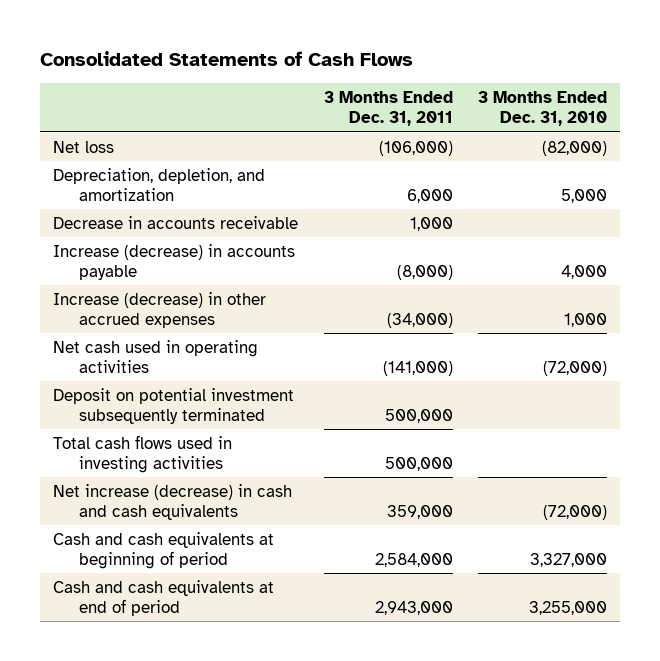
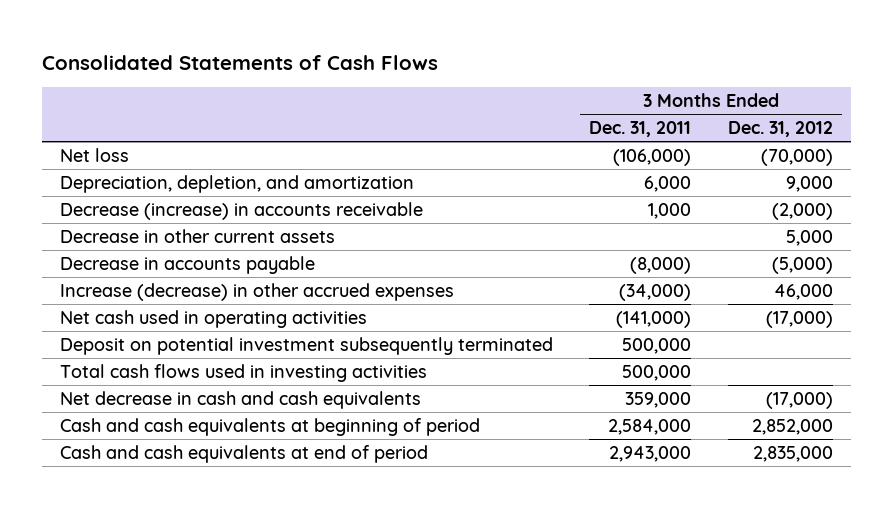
[478,91,608,127] 3 Months Ended Dec. 31, 2010 -> none
none -> [727,121,833,138] Dec. 31, 2012
[52,215,298,229] Decrease in accounts receivable -> [60,201,424,220] Decrease (increase) in accounts receivable
none -> [60,228,336,243] Decrease in other current assets
[52,243,295,280] Increase (decrease) in accounts payable -> [60,255,316,274] Decrease in accounts payable
[52,483,292,520] Net increase (decrease) in cash and cash equivalents -> [60,390,422,409] Net decrease in cash and cash equivalents

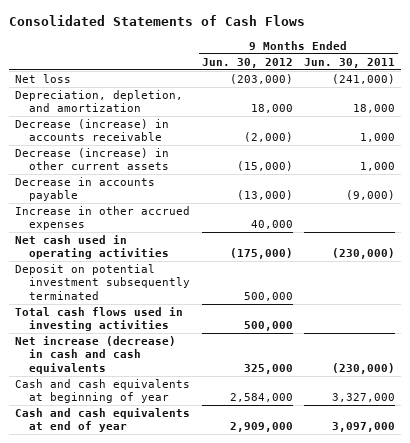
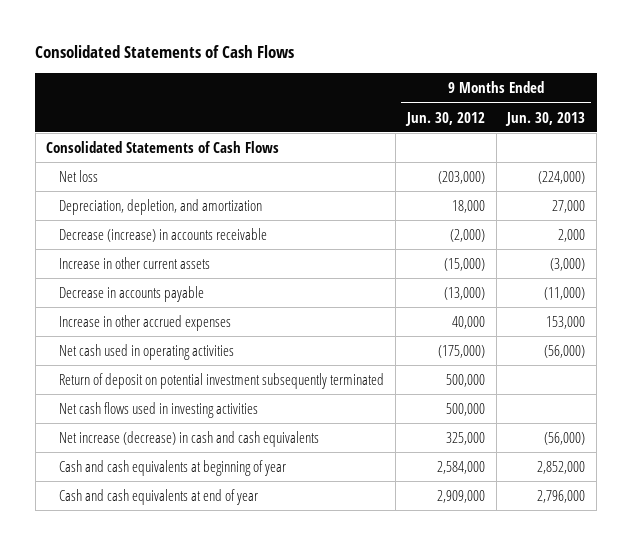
[303,57,395,68] Jun. 30, 2011 -> none
none -> [505,111,586,126] Jun. 30, 2013
none -> [46,140,280,153] Consolidated Statements of Cash Flows
[14,148,170,171] Decrease (increase) in other current assets -> [59,256,211,269] Increase in other current assets
[14,264,191,300] Deposit on potential investment subsequently terminated -> [59,372,385,389] Return of deposit on potential investment subsequently terminated
[14,307,183,332] Total cash flows used in investing activities -> [59,401,259,418] Net cash flows used in investing activities

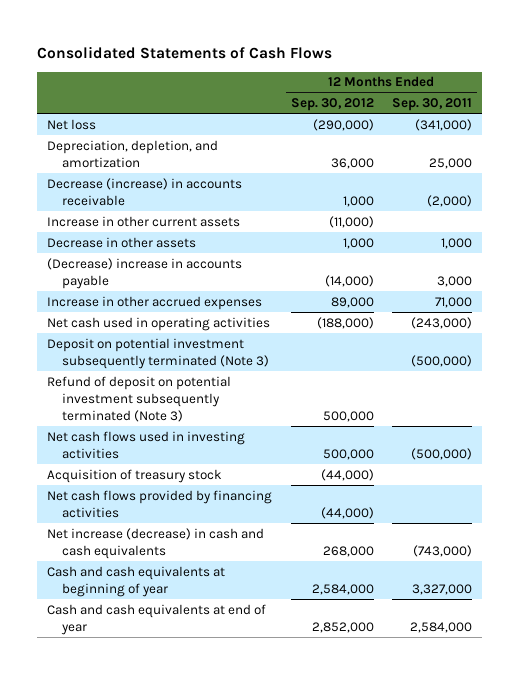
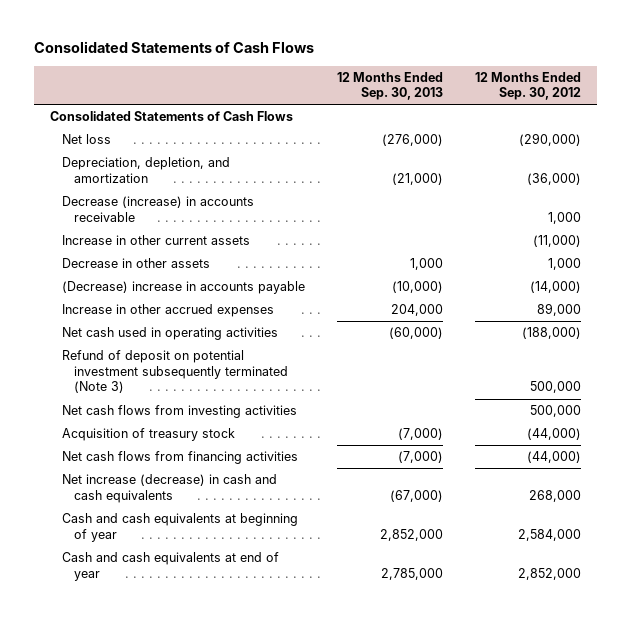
[392,98,473,112] Sep. 30, 2011 -> none
none -> [337,71,444,101] 12 Months Ended Sep. 30, 2013
none -> [49,111,293,122] Consolidated Statements of Cash Flows
[330,157,374,169] 36,000 -> [527,172,582,185] (36,000)
[46,337,270,369] Deposit on potential investment subsequently terminated (Note 3) -> none
[46,430,245,459] Net cash flows used in investing activities -> [62,405,298,419] Net cash flows from investing activities
[46,489,272,518] Net cash flows provided by financing activities -> [62,451,299,465] Net cash flows from financing activities

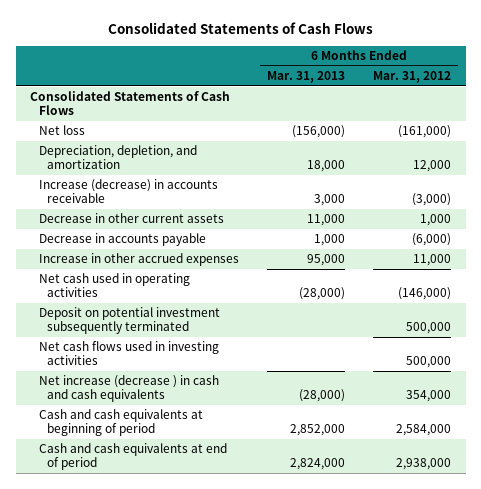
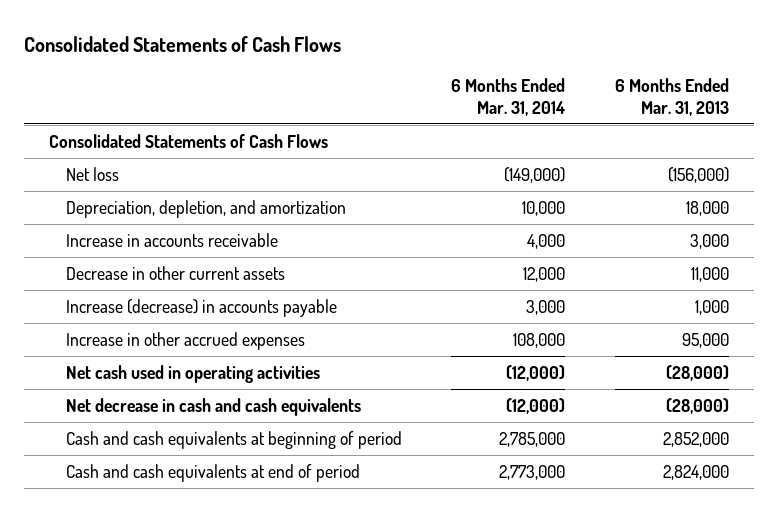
[373,70,452,83] Mar. 31, 2012 -> none
none -> [451,77,566,116] 6 Months Ended Mar. 31, 2014
[38,179,218,203] Increase (decrease) in accounts receivable -> [65,232,278,247] Increase in accounts receivable
[38,233,206,247] Decrease in accounts payable -> [65,298,337,317] Increase (decrease) in accounts payable
[38,307,220,334] Deposit on potential investment subsequently terminated -> none
[38,341,219,365] Net cash flows used in investing activities -> none
[38,375,219,402] Net increase (decrease ) in cash and cash equivalents -> [65,397,361,416] Net decrease in cash and cash equivalents

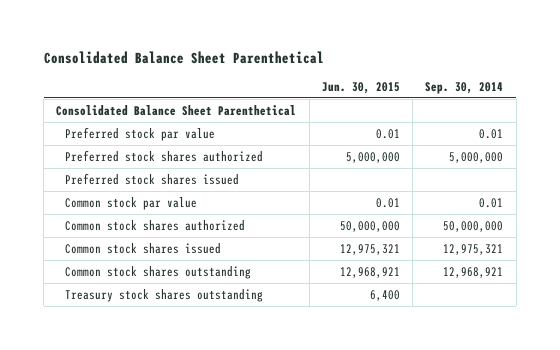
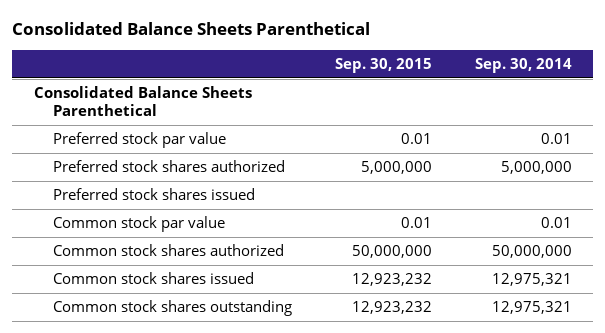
[43,50,324,64] Consolidated Balance Sheet Parenthetical -> [12,21,371,35] Consolidated Balance Sheets Parenthetical
[321,81,400,94] Jun. 30, 2015 -> none
none -> [334,57,432,73] Sep. 30, 2015
[56,104,297,116] Consolidated Balance Sheet Parenthetical -> [33,86,252,116] Consolidated Balance Sheets Parenthetical
[65,288,264,302] Treasury stock shares outstanding -> none
[443,266,504,278] 12,968,921 -> [491,301,572,315] 12,975,321

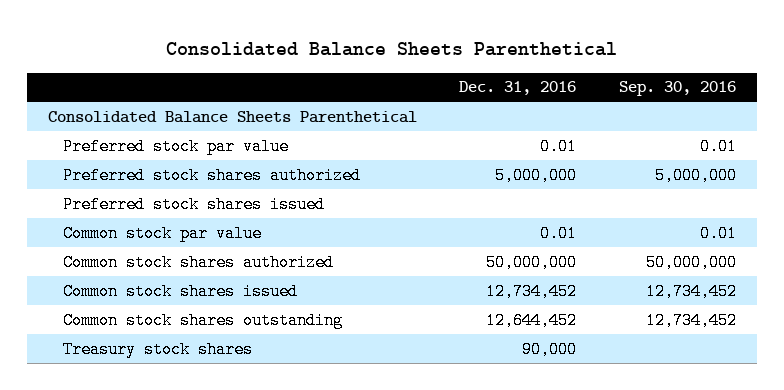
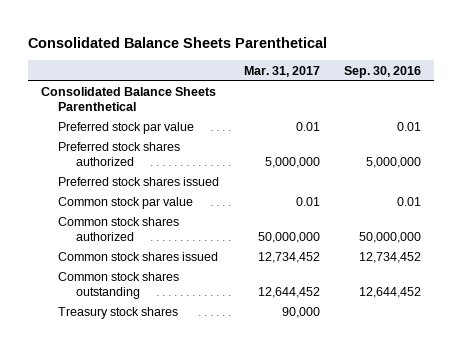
[459,81,577,96] Dec. 31, 2016 -> none
none -> [243,65,320,77] Mar. 31, 2017
[645,311,737,329] 12,734,452 -> [359,287,422,299] 12,644,452

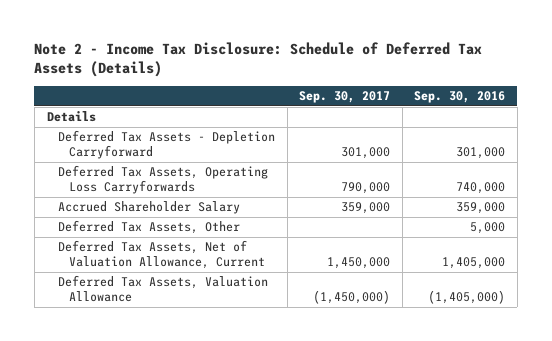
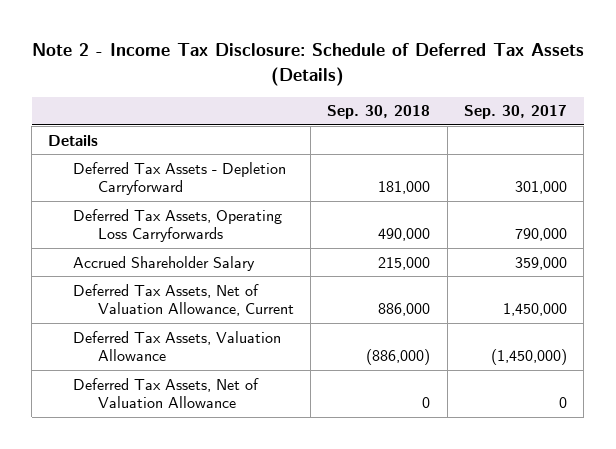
[414,90,506,103] Sep. 30, 2016 -> none
none -> [327,105,431,120] Sep. 30, 2018
[57,220,240,235] Deferred Tax Assets, Other -> none
none -> [73,377,260,409] Deferred Tax Assets, Net of Valuation Allowance

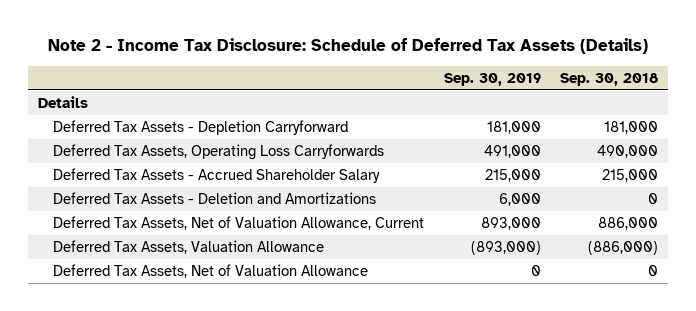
[464,105,568,120] Sep. 30, 2017 -> none
none -> [443,72,541,86] Sep. 30, 2019
[73,255,256,271] Accrued Shareholder Salary -> [52,168,380,184] Deferred Tax Assets - Accrued Shareholder Salary
none -> [52,192,376,205] Deferred Tax Assets - Deletion and Amortizations

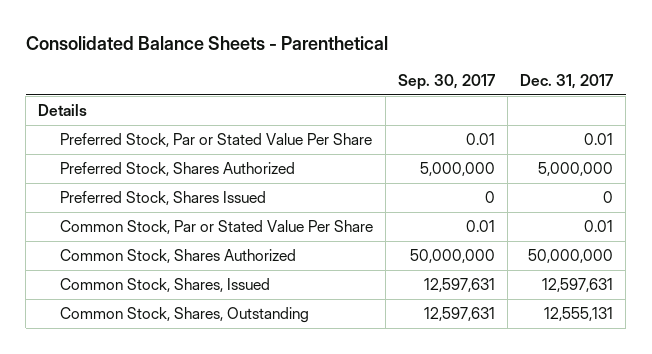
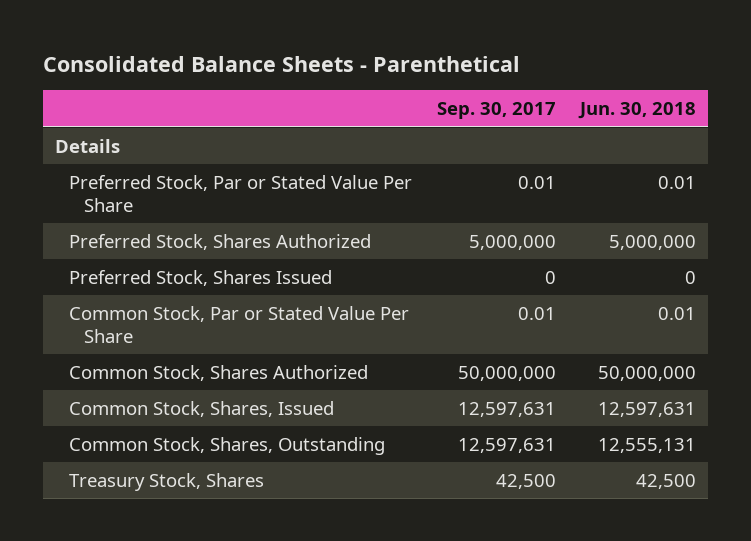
[520,73,614,89] Dec. 31, 2017 -> none
none -> [578,102,697,120] Jun. 30, 2018
none -> [69,472,265,491] Treasury Stock, Shares

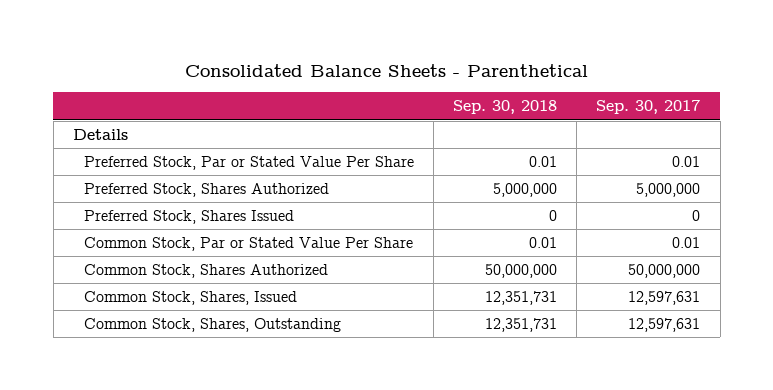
[578,102,697,120] Jun. 30, 2018 -> none
none -> [453,100,558,115] Sep. 30, 2018
[69,472,265,491] Treasury Stock, Shares -> none

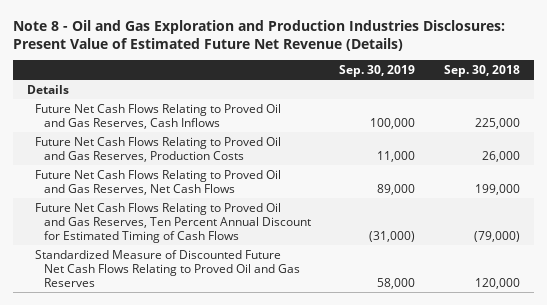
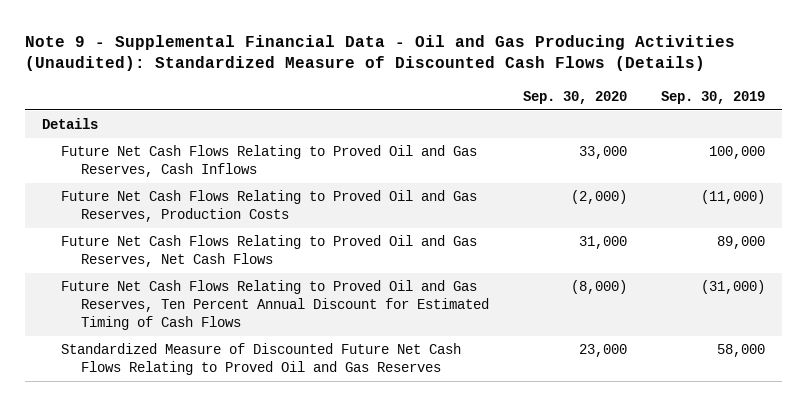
[12,19,505,51] Note 8 - Oil and Gas Exploration and Production Industries Disclosures: Present Value of Estimated Future Net Revenue (Details) -> [24,34,735,72] Note 9 - Supplemental Financial Data - Oil and Gas Producing Activities (Unaudited): Standardized Measure of Discounted Cash Flows (Details)
[443,64,520,77] Sep. 30, 2018 -> none
none -> [522,90,627,104] Sep. 30, 2020
[377,150,416,162] 11,000 -> [700,190,765,205] (11,000)

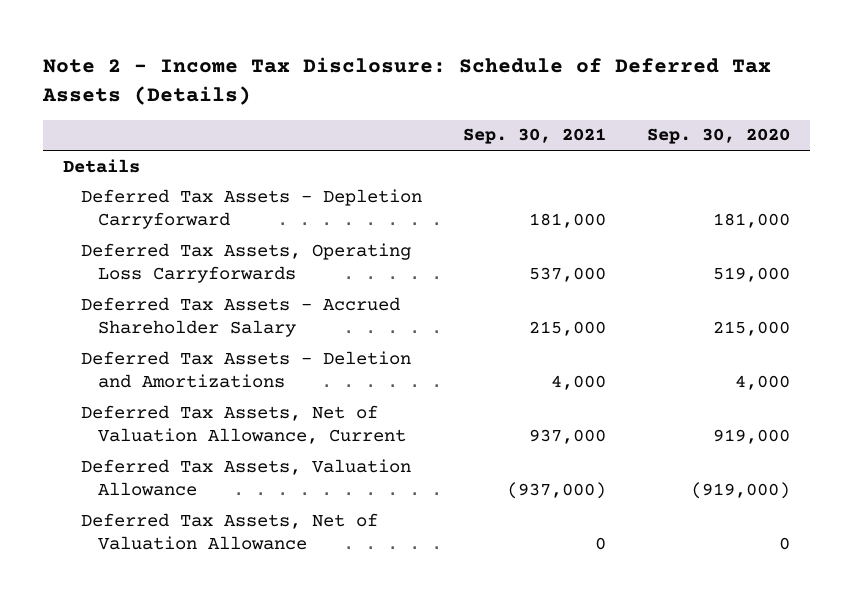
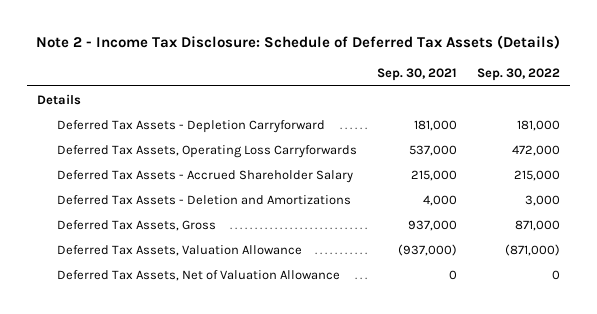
[646,128,790,145] Sep. 30, 2020 -> none
none -> [477,67,561,81] Sep. 30, 2022
[80,404,407,445] Deferred Tax Assets, Net of Valuation Allowance, Current -> [57,219,217,231] Deferred Tax Assets, Gross

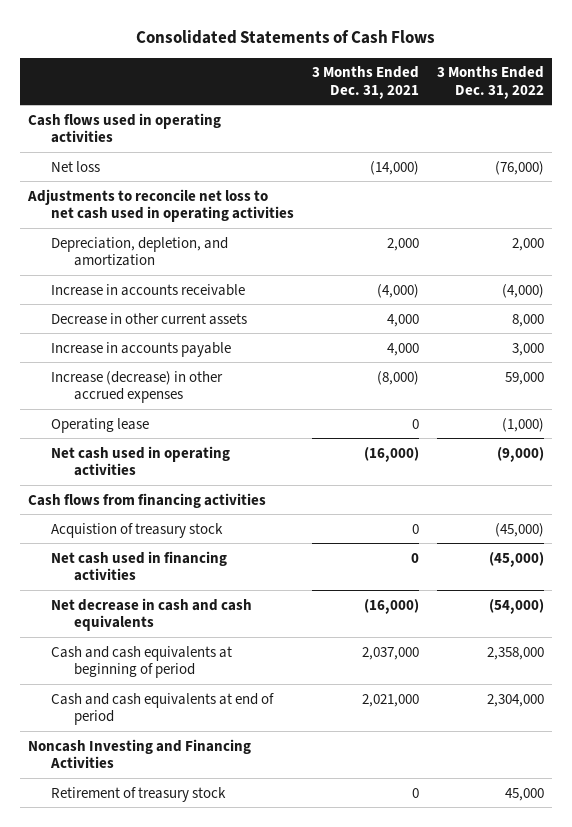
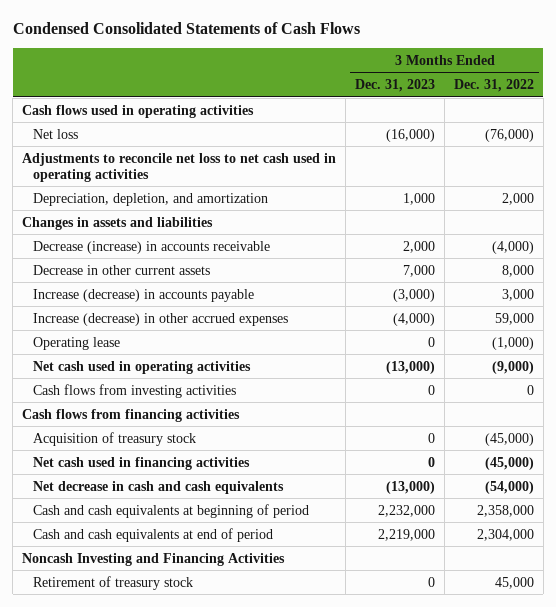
[136,29,436,44] Consolidated Statements of Cash Flows -> [12,22,360,35] Condensed Consolidated Statements of Cash Flows
[312,66,420,99] 3 Months Ended Dec. 31, 2021 -> none
none -> [355,79,436,93] Dec. 31, 2023
none -> [22,216,214,230] Changes in assets and liabilities
[51,283,246,296] Increase in accounts receivable -> [32,240,270,254] Decrease (increase) in accounts receivable
[51,341,232,357] Increase in accounts payable -> [32,288,254,302] Increase (decrease) in accounts payable
none -> [32,383,236,398] Cash flows from investing activities
[51,522,224,538] Acquistion of treasury stock -> [32,431,196,446] Acquisition of treasury stock

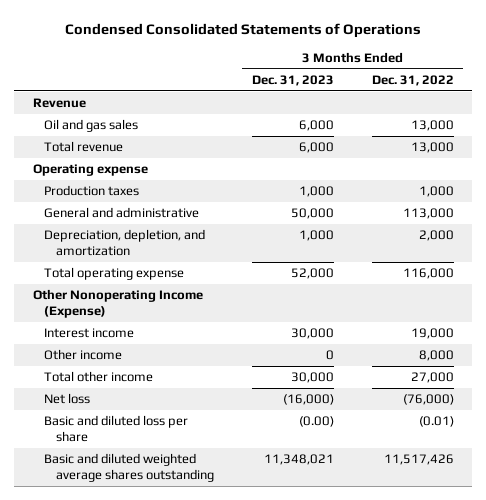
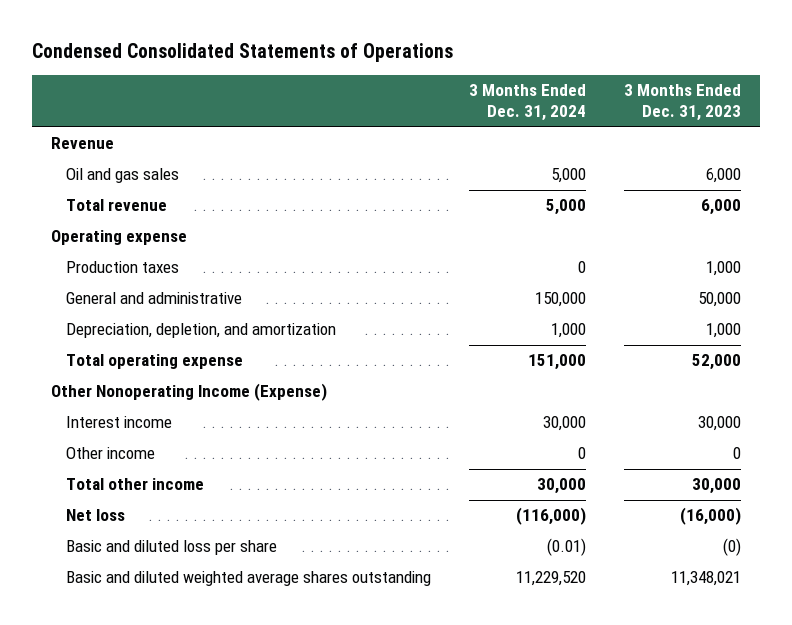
[371,75,454,87] Dec. 31, 2022 -> none
none -> [468,84,586,122] 3 Months Ended Dec. 31, 2024
[298,416,334,428] (0.00) -> [722,538,741,557] (0)

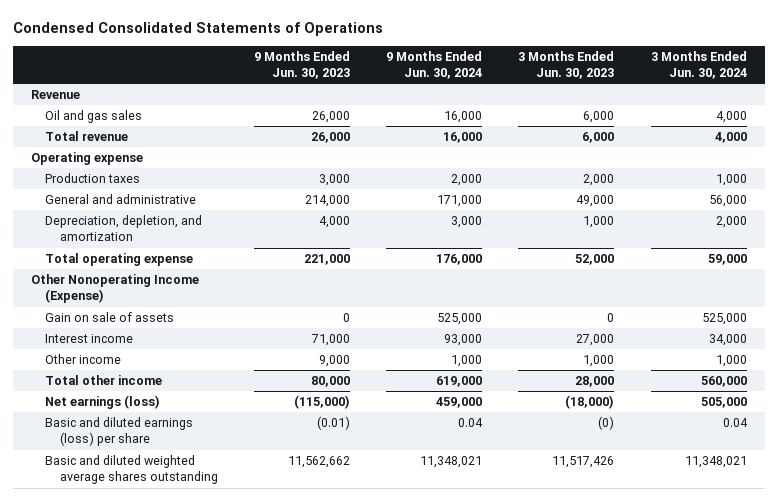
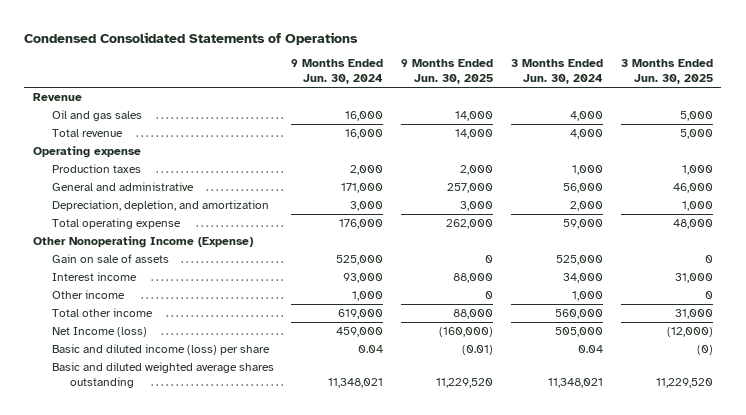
[253,50,350,79] 9 Months Ended Jun. 30, 2023 -> none
[518,50,615,79] 3 Months Ended Jun. 30, 2023 -> none
none -> [401,59,494,85] 9 Months Ended Jun. 30, 2025
none -> [620,59,713,85] 3 Months Ended Jun. 30, 2025
[45,395,161,410] Net earnings (loss) -> [51,326,147,337] Net Income (loss)
[45,417,194,447] Basic and diluted earnings (loss) per share -> [51,343,270,355] Basic and diluted income (loss) per share

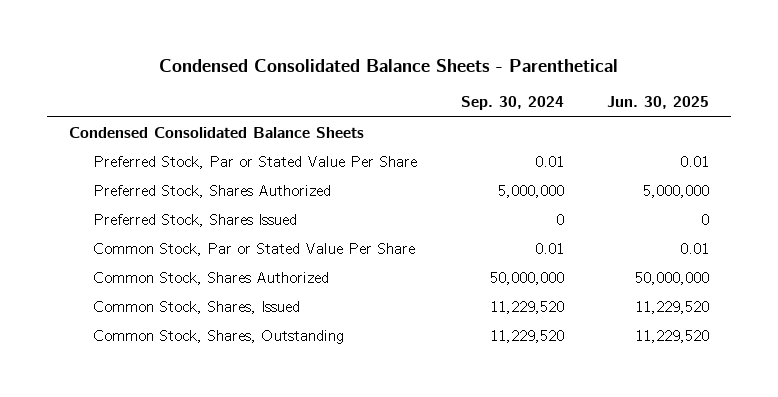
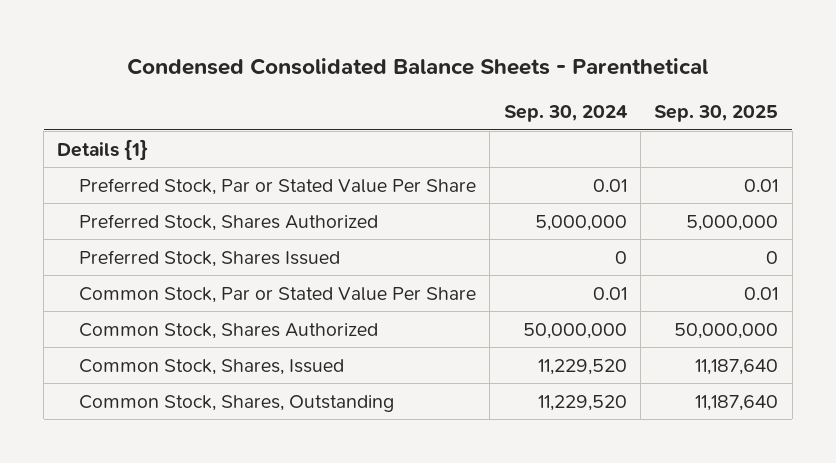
[607,96,710,110] Jun. 30, 2025 -> none
none -> [654,105,779,123] Sep. 30, 2025
[69,127,365,139] Condensed Consolidated Balance Sheets -> [57,138,149,160] Details {1}

